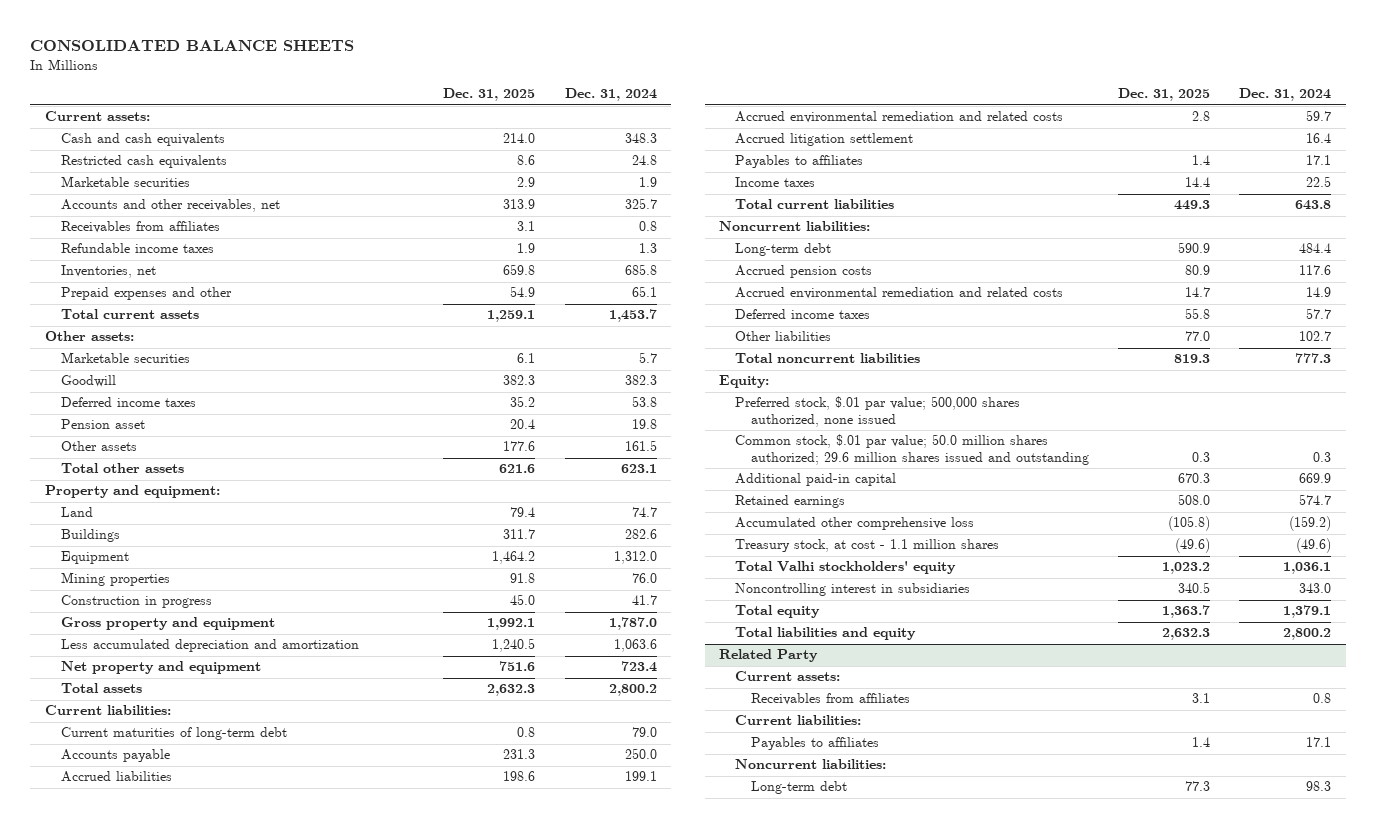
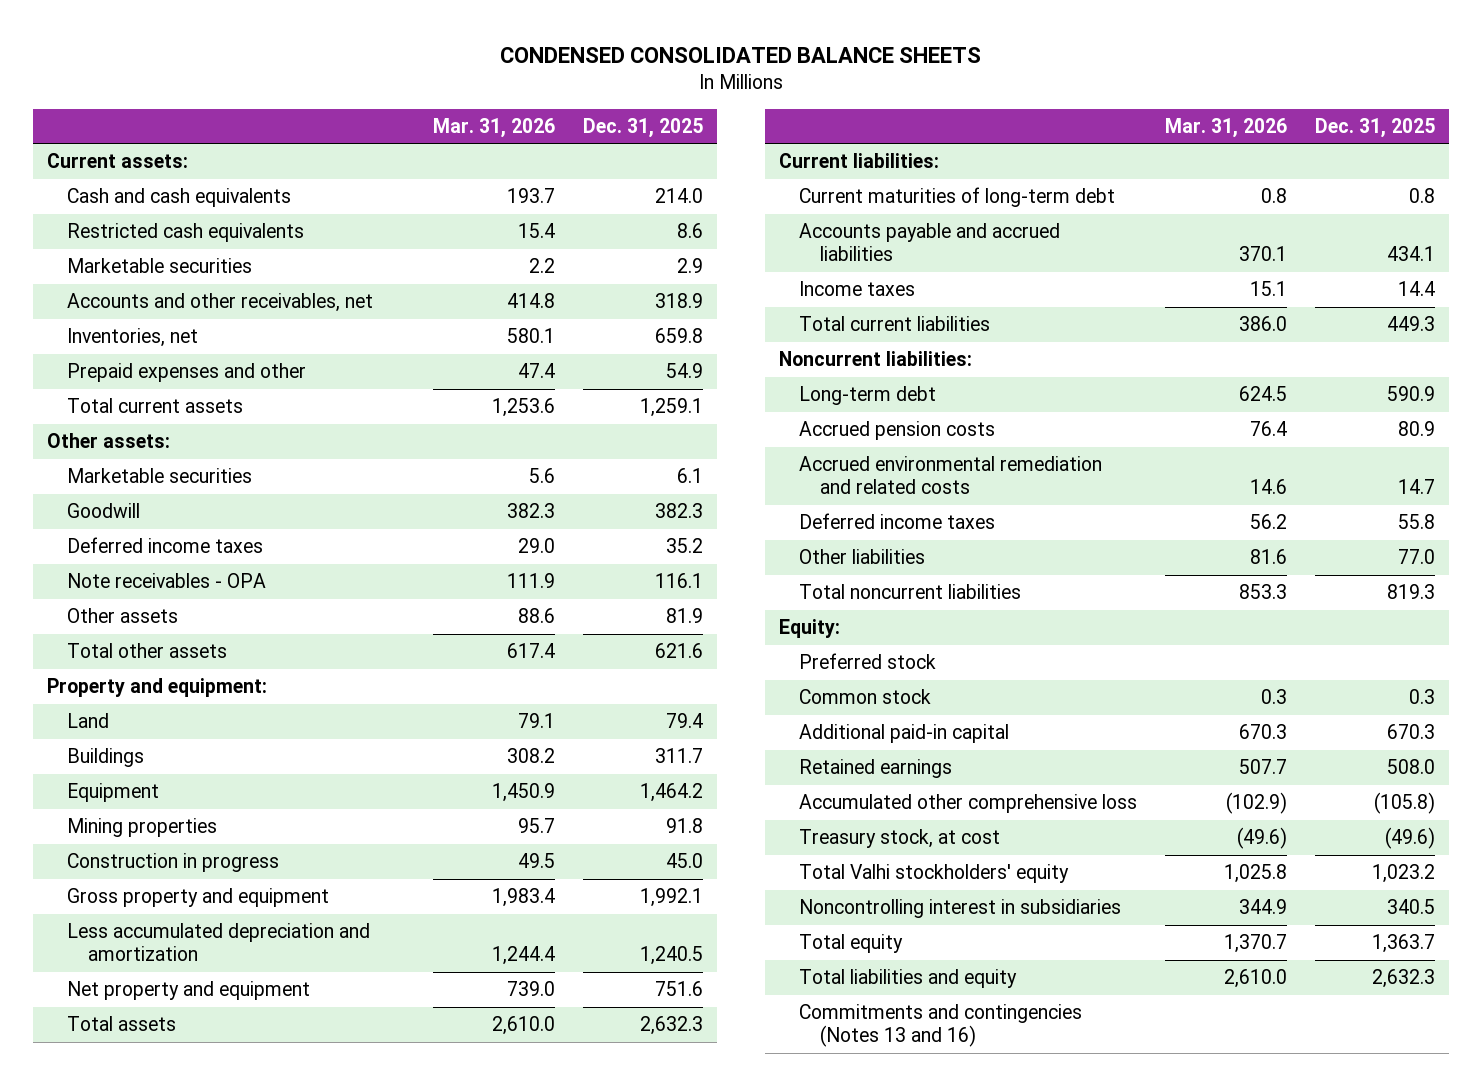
[30,40,355,52] CONSOLIDATED BALANCE SHEETS -> [500,47,982,64] CONDENSED CONSOLIDATED BALANCE SHEETS
[564,88,657,102] Dec. 31, 2024 -> none
none -> [433,117,556,138] Mar. 31, 2026
[60,221,220,234] Receivables from affiliates -> none
[60,243,214,254] Refundable income taxes -> none
[503,199,536,210] 313.9 -> [655,293,704,309] 318.9
[60,419,145,430] Pension asset -> none
none -> [67,573,267,589] Note receivables - OPA
[503,441,536,452] 177.6 -> [666,608,704,624] 81.9
[60,749,170,763] Accounts payable -> none
[60,771,172,783] Accrued liabilities -> none
[735,111,1064,124] Accrued environmental remediation and related costs -> none
[735,133,914,147] Accrued litigation settlement -> none
[735,155,864,169] Payables to affiliates -> none
none -> [799,223,1061,262] Accounts payable and accrued liabilities
[735,396,1021,427] Preferred stock, $.01 par value; 500,000 shares authorized, none issued -> [799,653,937,670] Preferred stock
[735,434,1089,465] Common stock, $.01 par value; 50.0 million shares authorized; 29.6 million shares issued and outstanding -> [799,689,932,705] Common stock
[735,539,1000,553] Treasury stock, at cost - 1.1 million shares -> [799,829,1001,849] Treasury stock, at cost
[719,649,819,663] Related Party -> none
[735,671,841,682] Current assets: -> none
[750,693,910,706] Receivables from affiliates -> none
[735,715,862,726] Current liabilities: -> none
[750,737,879,751] Payables to affiliates -> none
[735,759,887,770] Noncurrent liabilities: -> none
[750,781,847,795] Long-term debt -> none
none -> [799,1004,1083,1048] Commitments and contingencies (Notes 13 and 16)

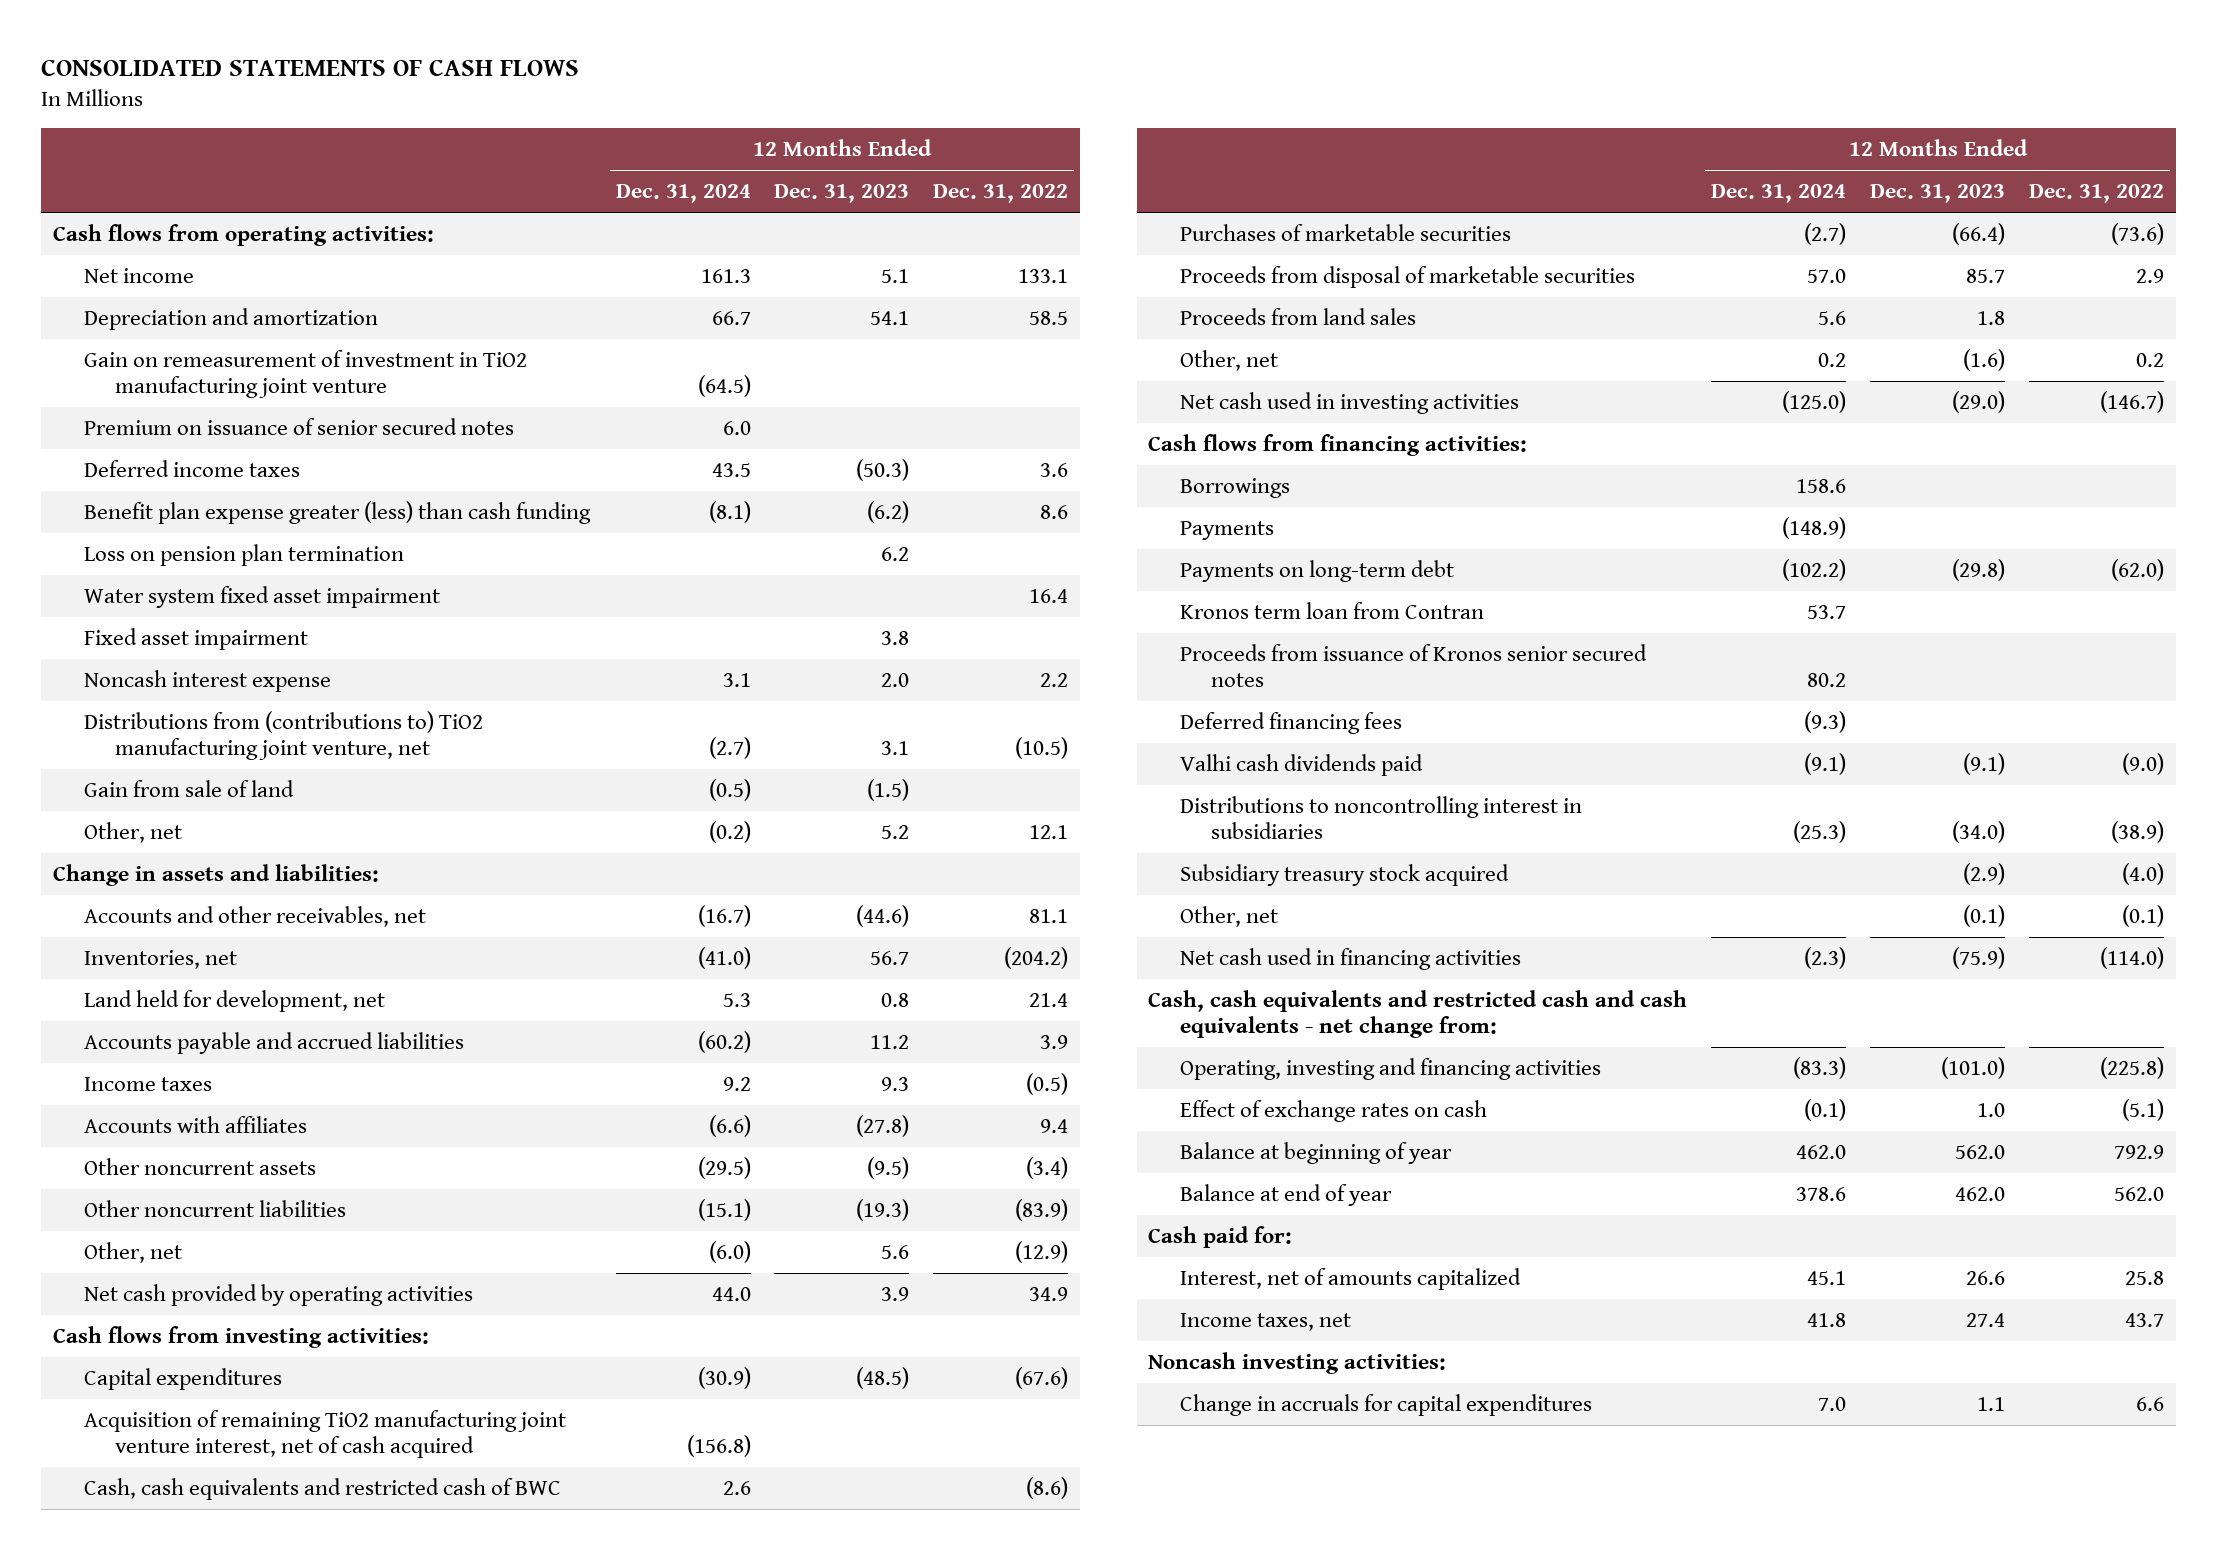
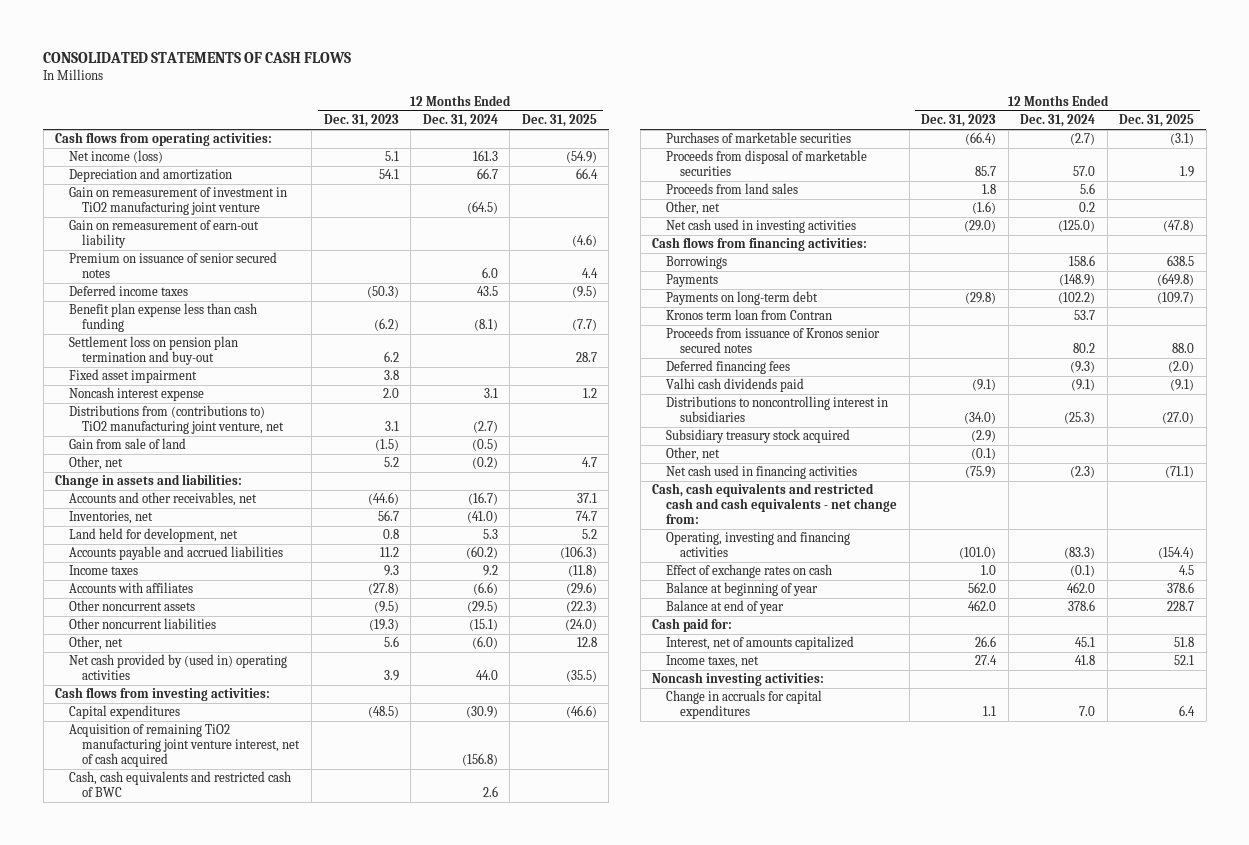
[933,184,1069,204] Dec. 31, 2022 -> none
none -> [521,114,597,128] Dec. 31, 2025
[83,267,194,283] Net income -> [68,150,163,164] Net income (loss)
none -> [68,220,259,249] Gain on remeasurement of earn-out liability
[83,585,440,608] Water system fixed asset impairment -> none
[83,500,591,524] Benefit plan expense greater (less) than cash funding -> [68,303,257,333] Benefit plan expense less than cash funding
[83,543,404,566] Loss on pension plan termination -> [68,336,238,366] Settlement loss on pension plan termination and buy-out
[83,1283,473,1306] Net cash provided by operating activities -> [68,654,287,681] Net cash provided by (used in) operating activities

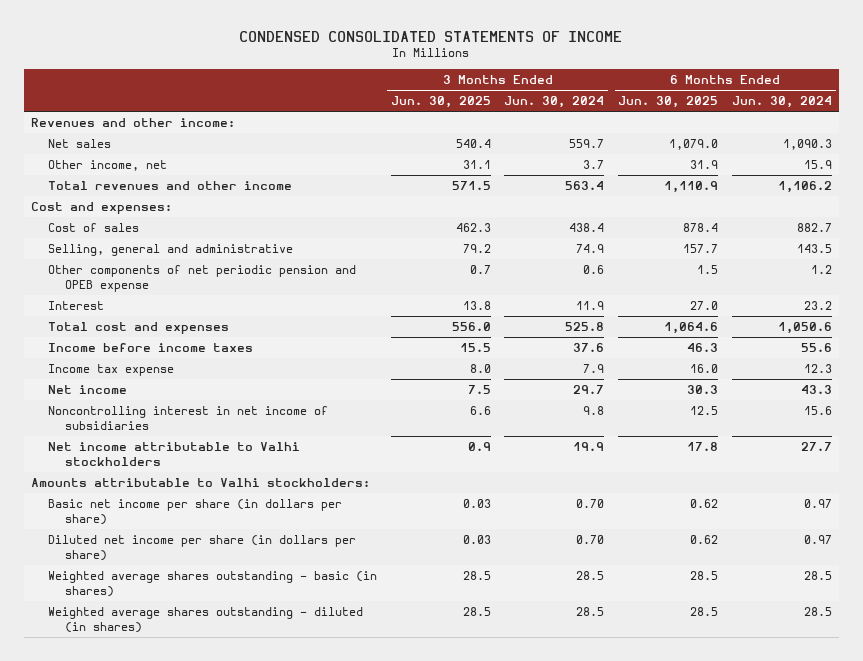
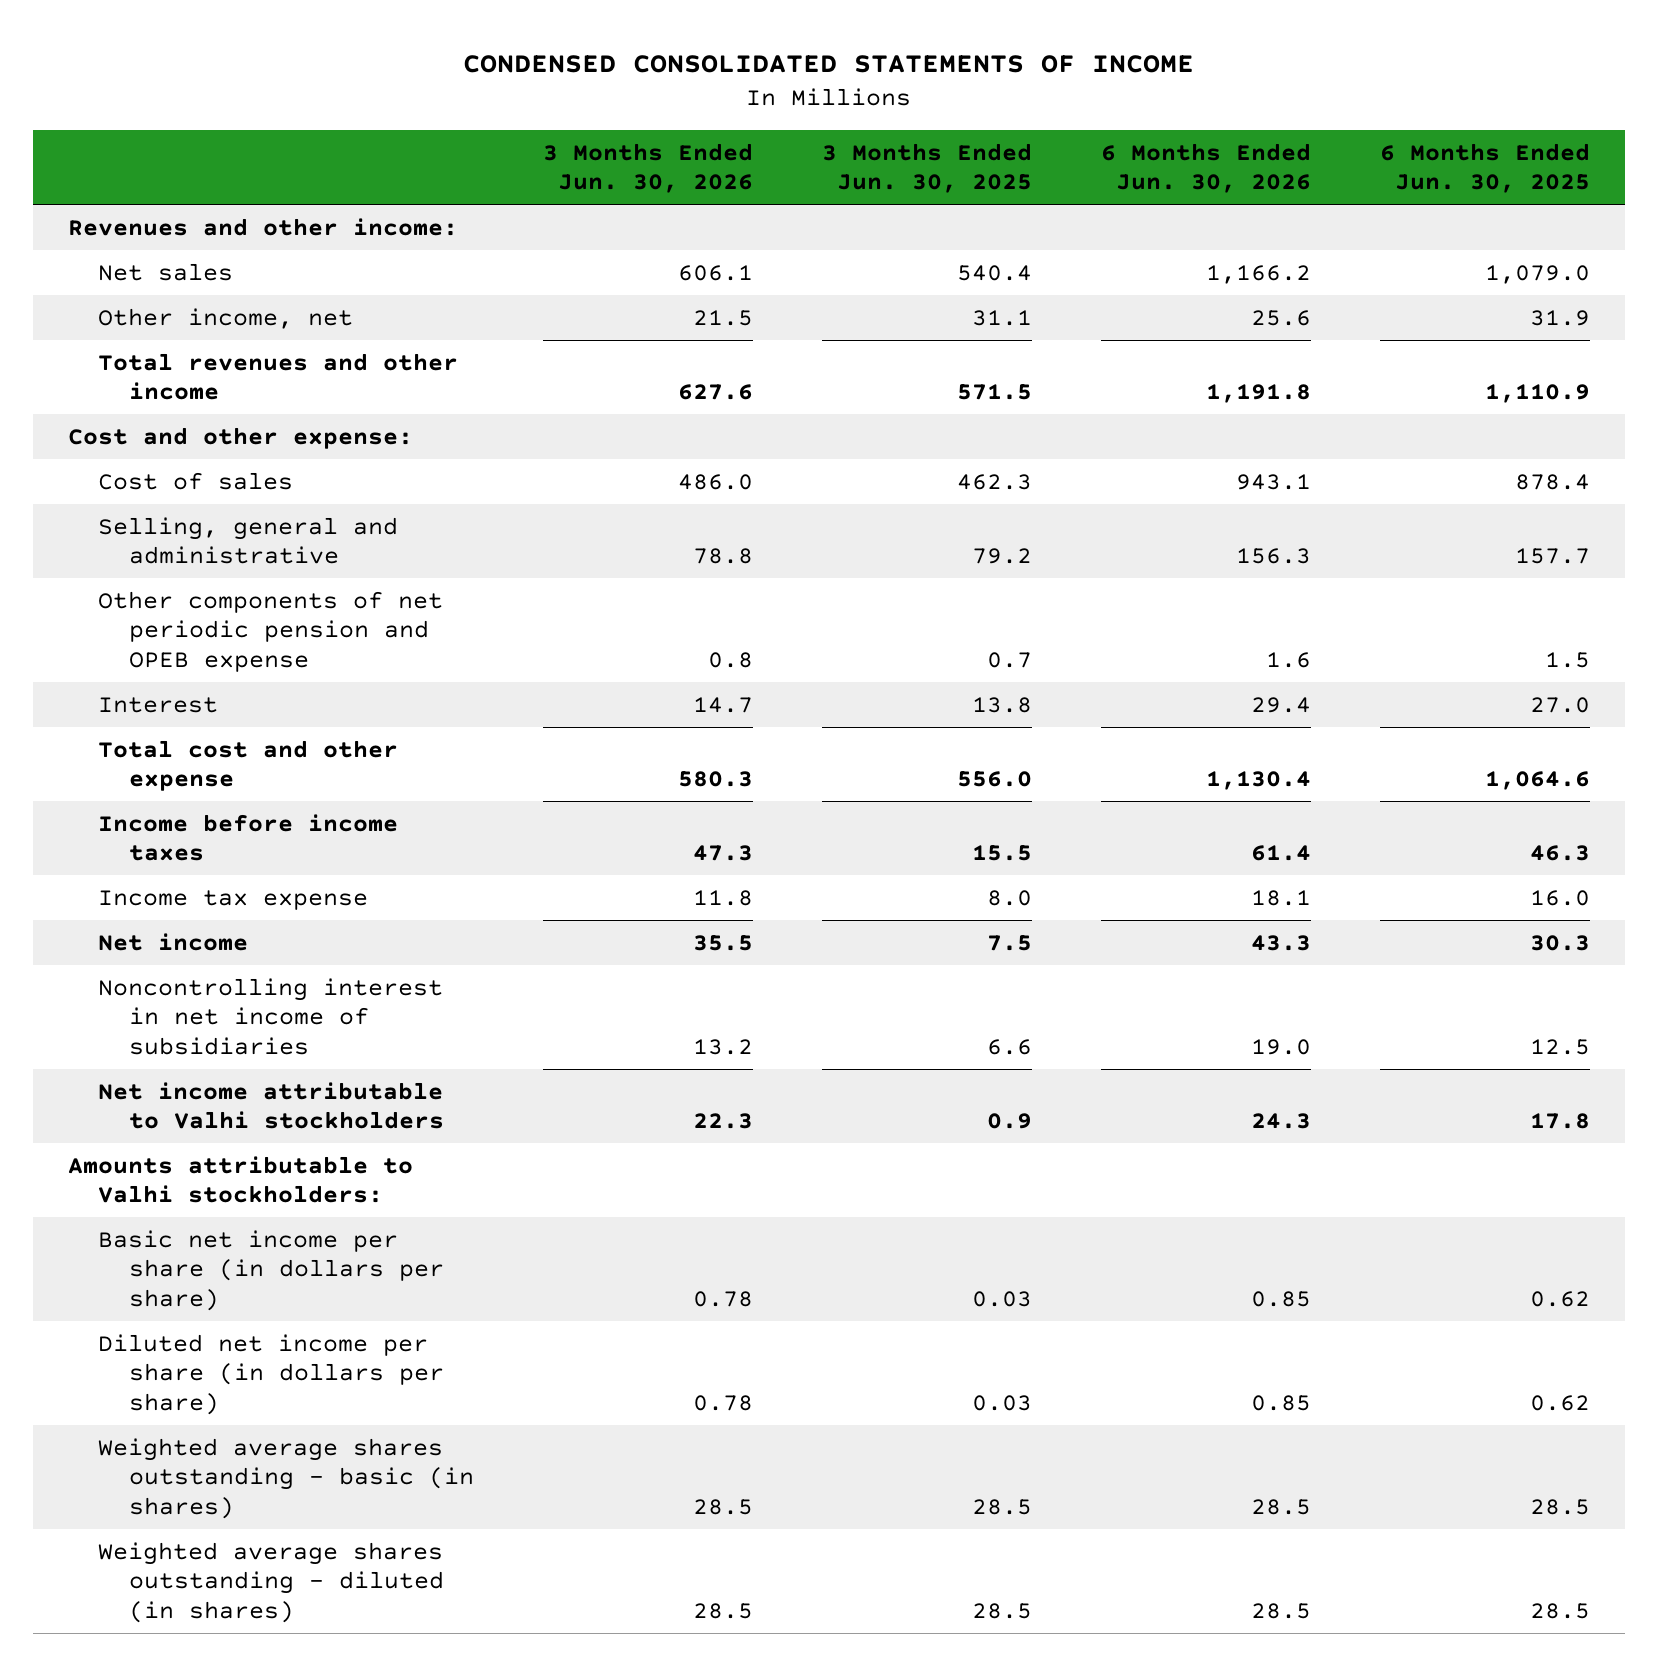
[504,96,605,109] Jun. 30, 2024 -> none
[732,96,833,109] Jun. 30, 2024 -> none
none -> [542,142,753,194] 3 Months Ended Jun. 30, 2026
none -> [1101,142,1312,194] 6 Months Ended Jun. 30, 2026
[30,202,172,215] Cost and expenses: -> [67,426,413,449] Cost and other expense:
[47,322,229,335] Total cost and expenses -> [98,739,399,792] Total cost and other expense

